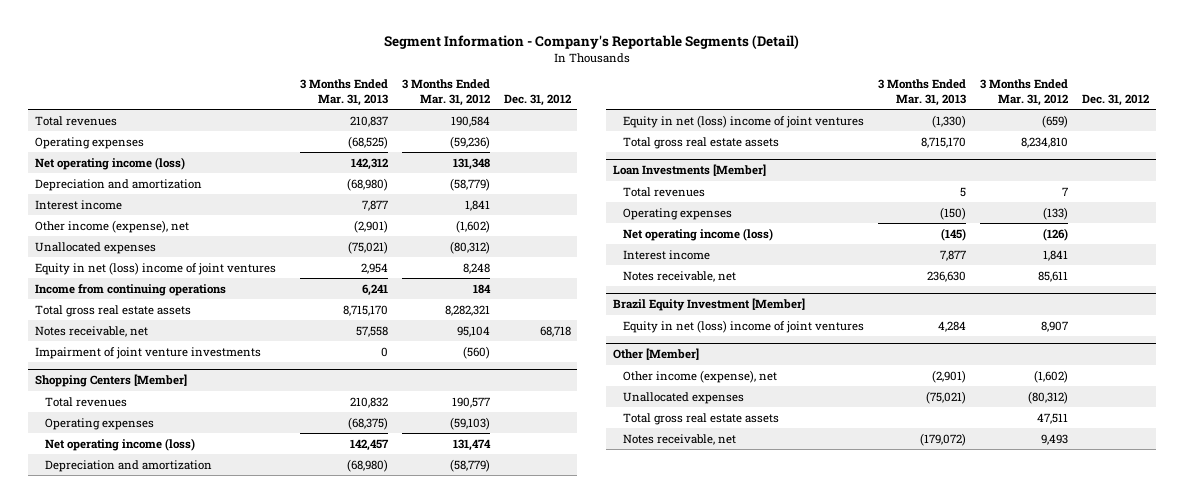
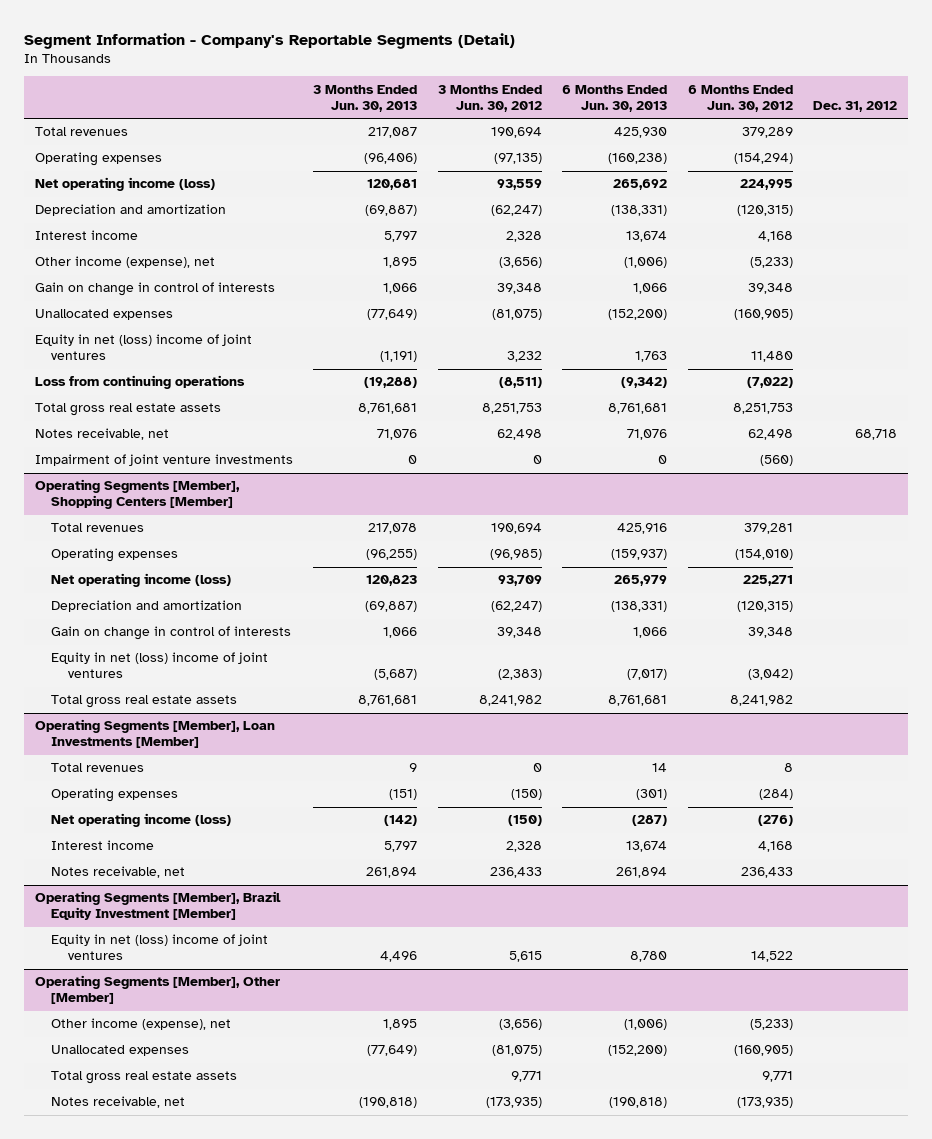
[299,79,388,106] 3 Months Ended Mar. 31, 2013 -> none
[401,79,490,106] 3 Months Ended Mar. 31, 2012 -> none
none -> [313,84,418,112] 3 Months Ended Jun. 30, 2013
none -> [437,84,542,112] 3 Months Ended Jun. 30, 2012
none -> [562,84,668,112] 6 Months Ended Jun. 30, 2013
none -> [687,84,793,112] 6 Months Ended Jun. 30, 2012
none -> [34,282,275,297] Gain on change in control of interests
[35,283,227,296] Income from continuing operations -> [34,375,245,390] Loss from continuing operations
[35,373,188,387] Shopping Centers [Member] -> [34,479,240,510] Operating Segments [Member], Shopping Centers [Member]
none -> [51,626,292,641] Gain on change in control of interests
[613,163,767,176] Loan Investments [Member] -> [34,719,275,749] Operating Segments [Member], Loan Investments [Member]
[613,297,806,311] Brazil Equity Investment [Member] -> [34,891,281,921] Operating Segments [Member], Brazil Equity Investment [Member]
[613,347,700,360] Other [Member] -> [34,975,280,1005] Operating Segments [Member], Other [Member]

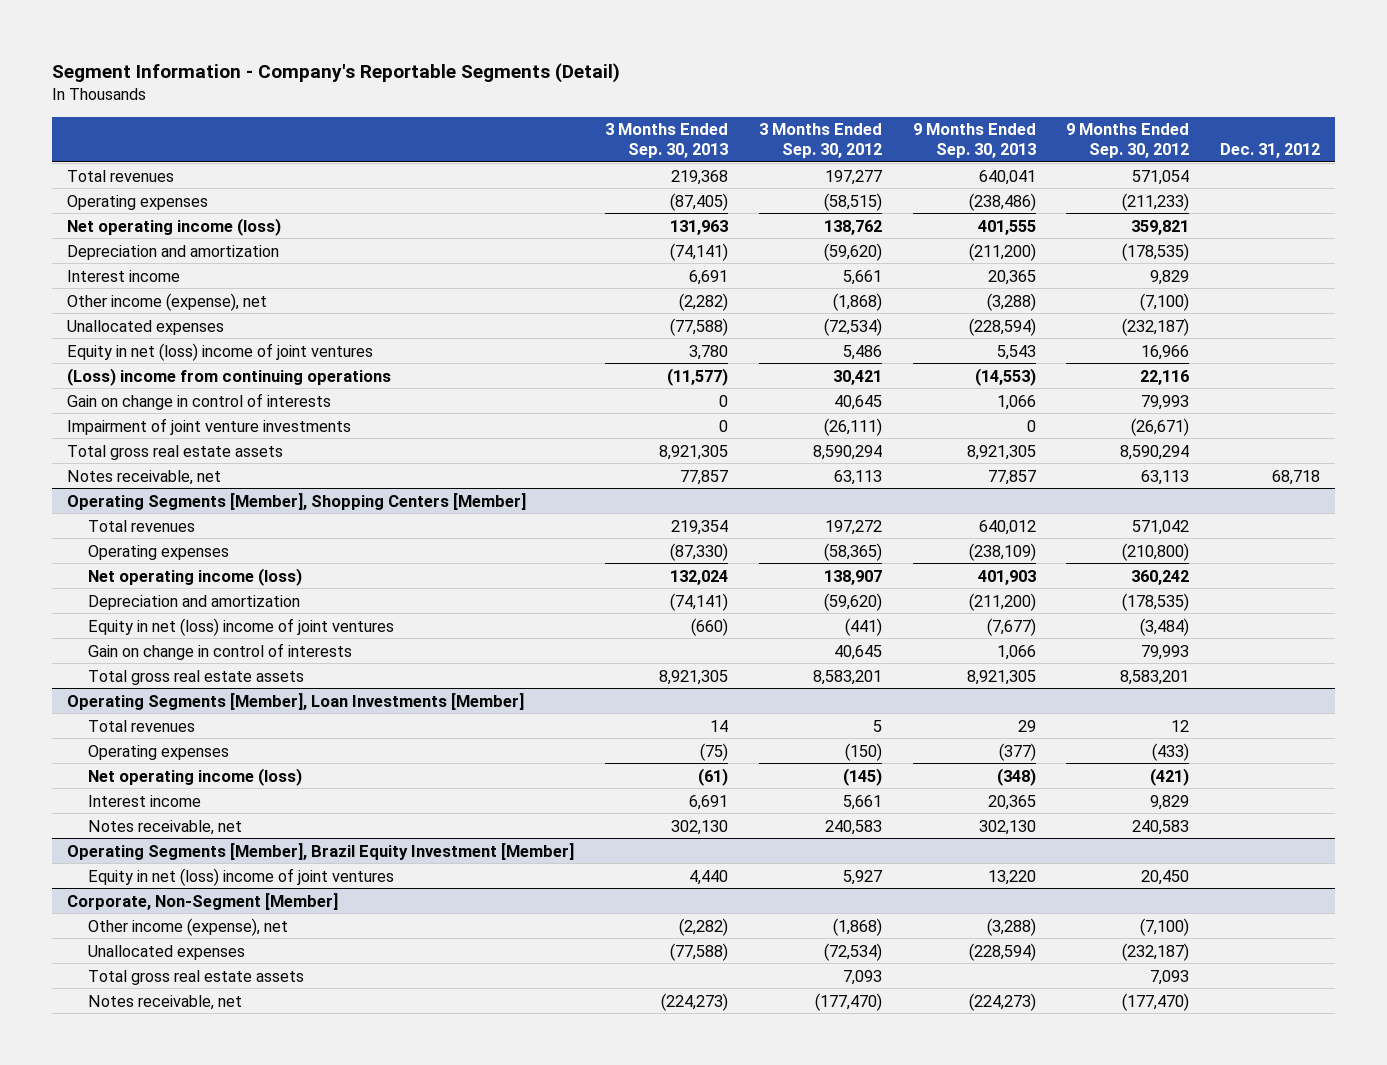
[313,84,418,112] 3 Months Ended Jun. 30, 2013 -> none
[437,84,542,112] 3 Months Ended Jun. 30, 2012 -> none
[562,84,668,112] 6 Months Ended Jun. 30, 2013 -> none
[687,84,793,112] 6 Months Ended Jun. 30, 2012 -> none
none -> [605,123,729,159] 3 Months Ended Sep. 30, 2013
none -> [758,123,882,159] 3 Months Ended Sep. 30, 2012
none -> [912,123,1036,159] 9 Months Ended Sep. 30, 2013
none -> [1066,123,1190,159] 9 Months Ended Sep. 30, 2012
[34,375,245,390] Loss from continuing operations -> [67,367,392,386] (Loss) income from continuing operations
[34,282,275,297] Gain on change in control of interests -> [67,392,332,410] Gain on change in control of interests
[34,454,293,467] Impairment of joint venture investments -> [67,417,352,435] Impairment of joint venture investments
[51,626,292,641] Gain on change in control of interests -> [87,642,352,660] Gain on change in control of interests
[34,975,280,1005] Operating Segments [Member], Other [Member] -> none
[51,1018,232,1031] Other income (expense), net -> none
[51,1045,190,1057] Unallocated expenses -> none
[51,1071,238,1085] Total gross real estate assets -> none
[51,1096,186,1109] Notes receivable, net -> none
none -> [67,892,339,910] Corporate, Non-Segment [Member]
none -> [87,917,288,936] Other income (expense), net
none -> [87,944,245,960] Unallocated expenses
none -> [87,969,304,985] Total gross real estate assets
none -> [87,994,242,1010] Notes receivable, net

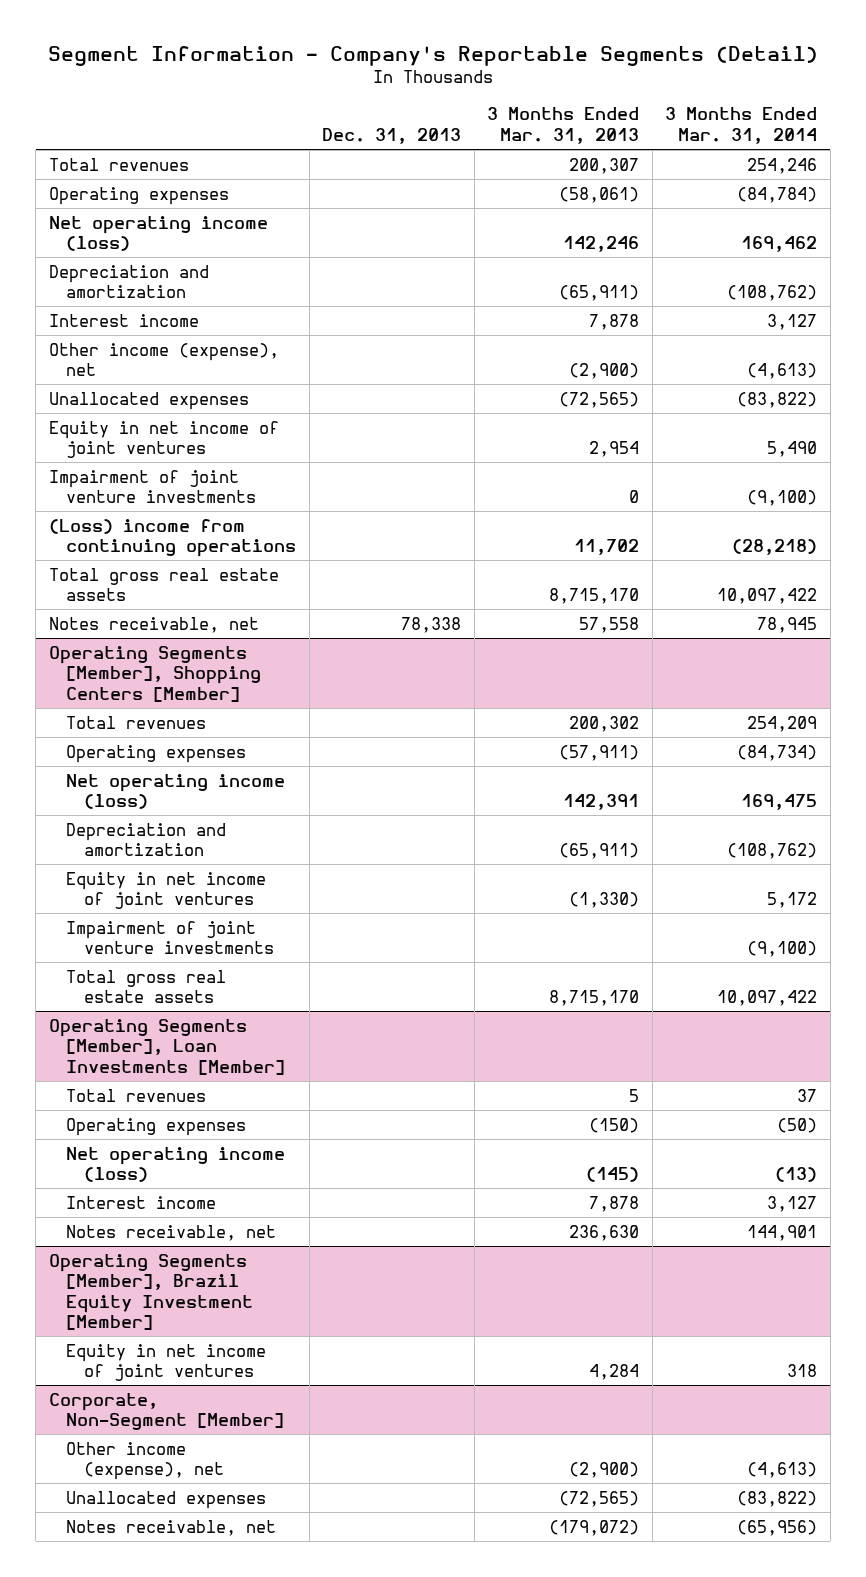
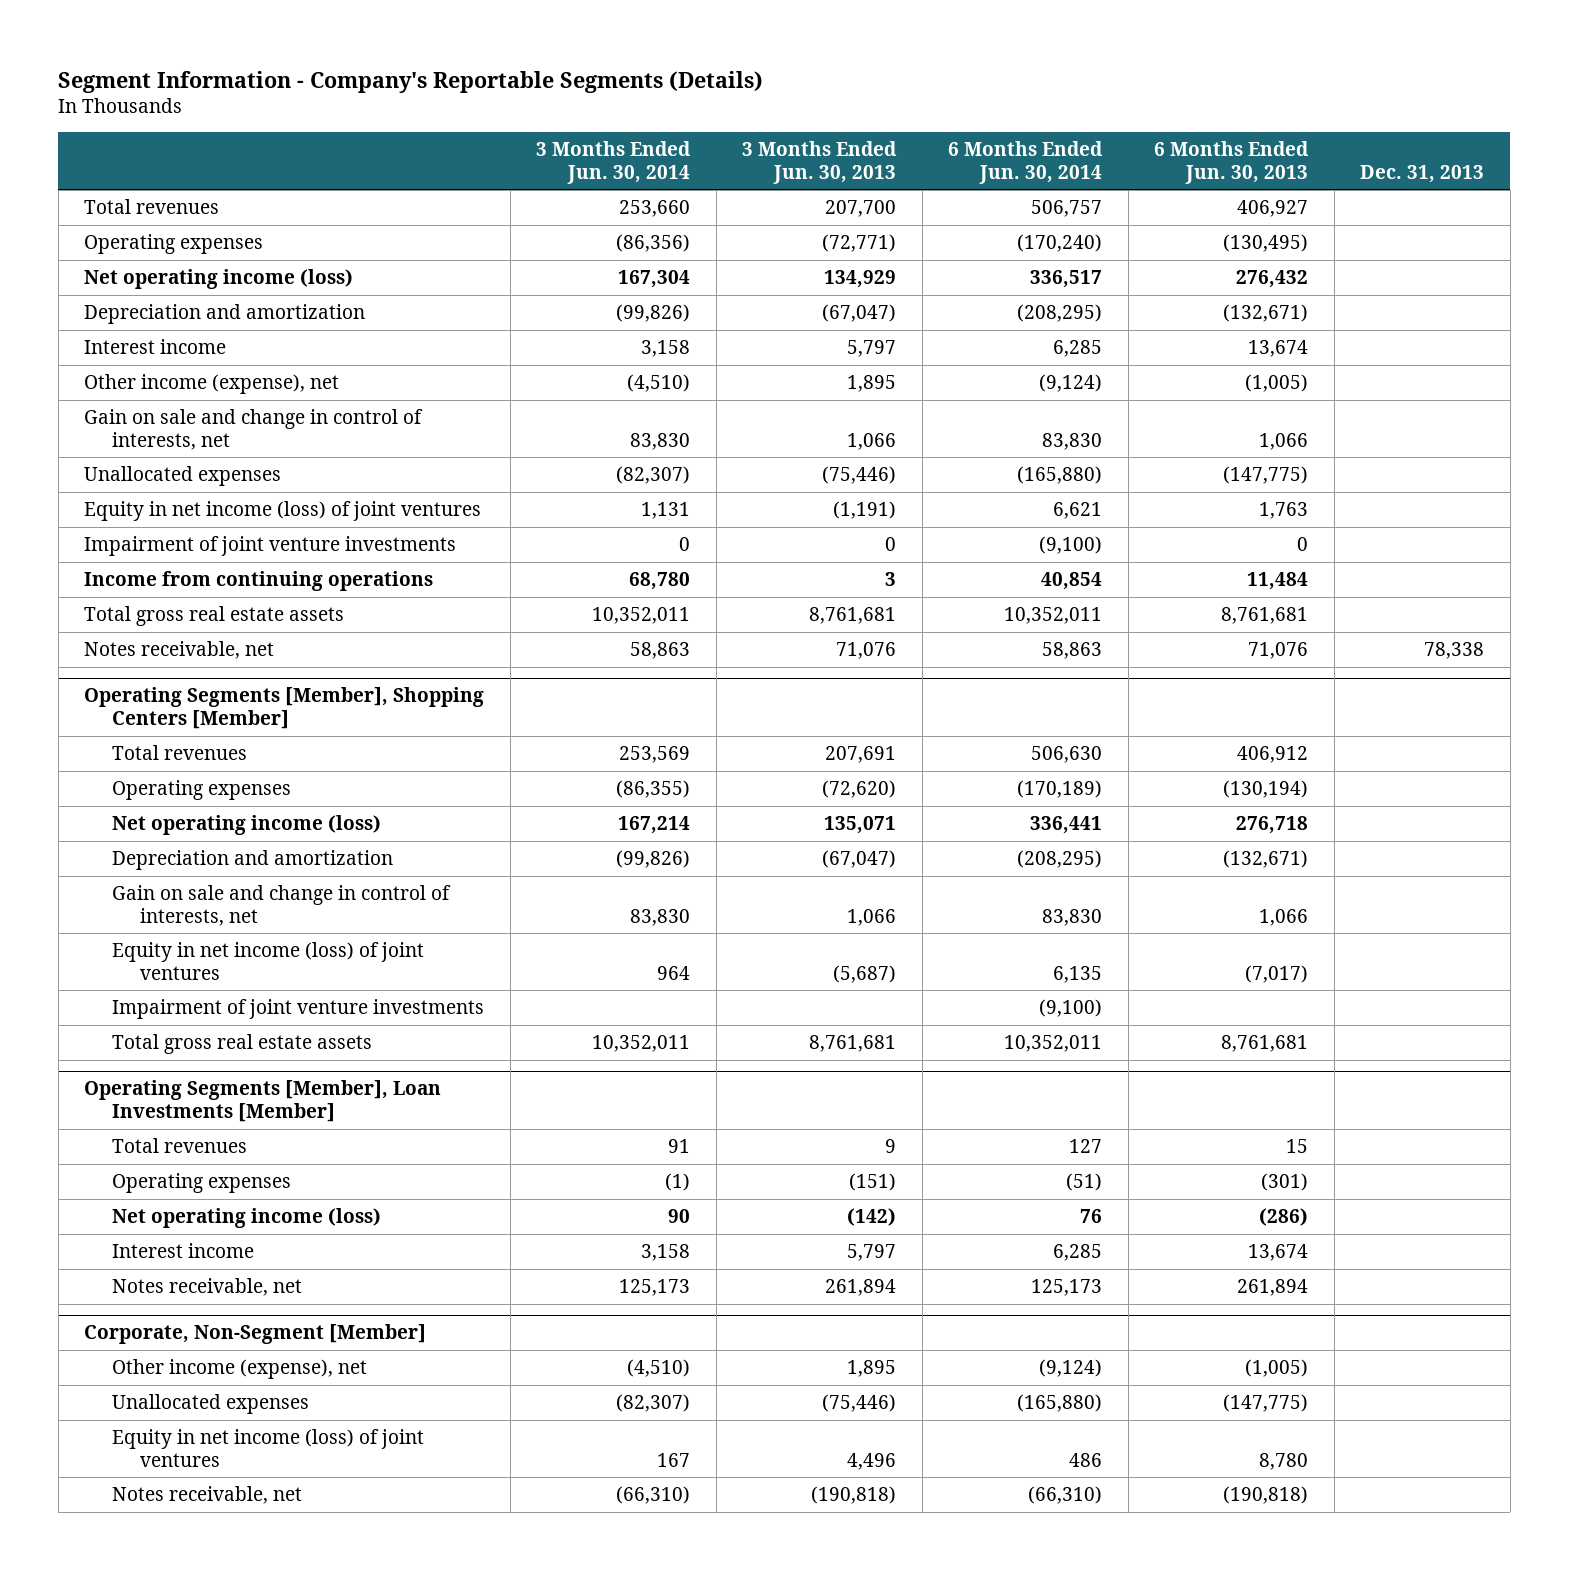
[47,46,818,67] Segment Information - Company's Reportable Segments (Detail) -> [58,70,764,93] Segment Information - Company's Reportable Segments (Details)
[487,107,640,144] 3 Months Ended Mar. 31, 2013 -> none
[665,107,818,144] 3 Months Ended Mar. 31, 2014 -> none
none -> [536,141,692,184] 3 Months Ended Jun. 30, 2014
none -> [742,141,898,184] 3 Months Ended Jun. 30, 2013
none -> [948,141,1104,184] 6 Months Ended Jun. 30, 2014
none -> [1154,141,1310,184] 6 Months Ended Jun. 30, 2013
none -> [84,409,424,450] Gain on sale and change in control of interests, net
[48,420,279,459] Equity in net income of joint ventures -> [84,501,482,522] Equity in net income (loss) of joint ventures
[48,518,297,558] (Loss) income from continuing operations -> [84,571,434,592] Income from continuing operations
none -> [112,885,452,926] Gain on sale and change in control of interests, net
[66,871,267,910] Equity in net income of joint ventures -> [112,942,425,980] Equity in net income (loss) of joint ventures
[48,1253,254,1331] Operating Segments [Member], Brazil Equity Investment [Member] -> none
[66,1343,267,1382] Equity in net income of joint ventures -> none
none -> [112,1429,425,1467] Equity in net income (loss) of joint ventures

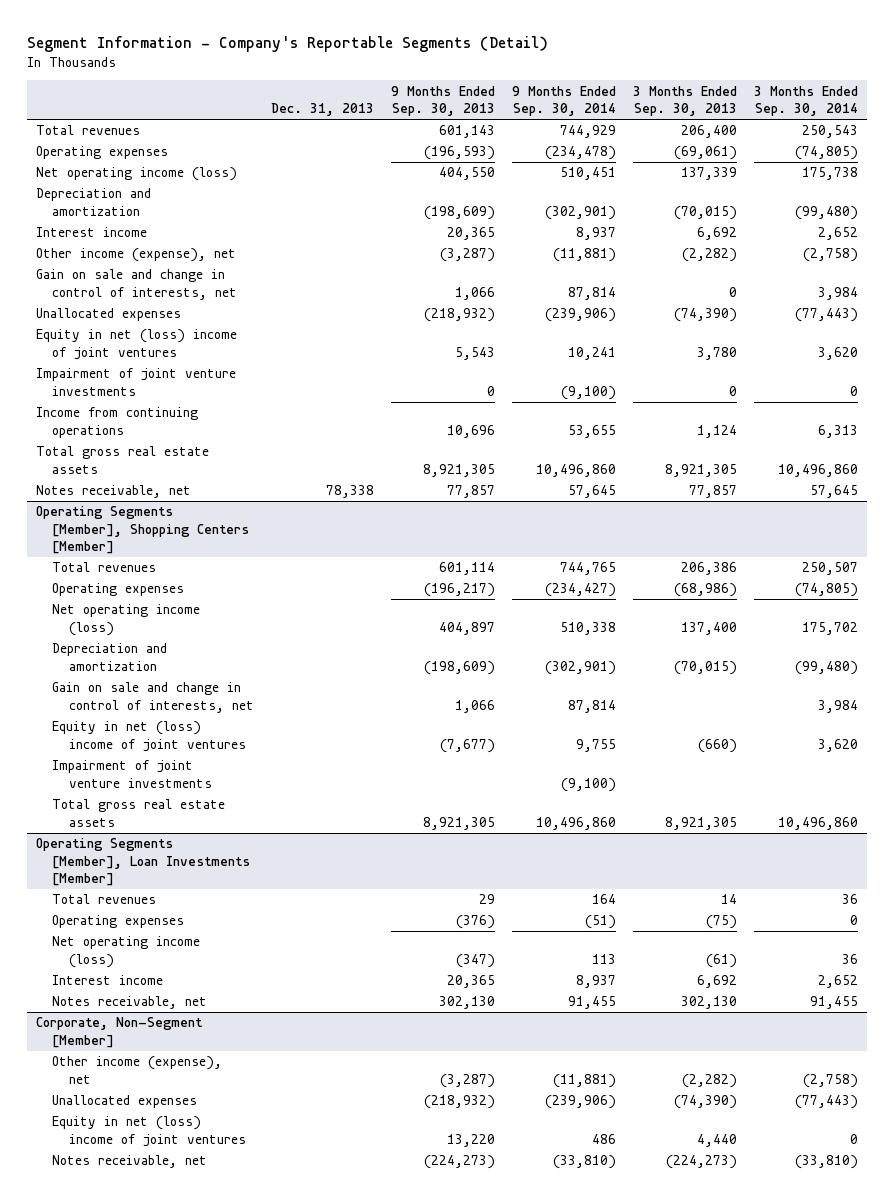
[58,70,764,93] Segment Information - Company's Reportable Segments (Details) -> [27,36,549,53] Segment Information - Company's Reportable Segments (Detail)
[536,141,692,184] 3 Months Ended Jun. 30, 2014 -> none
[742,141,898,184] 3 Months Ended Jun. 30, 2013 -> none
[948,141,1104,184] 6 Months Ended Jun. 30, 2014 -> none
[1154,141,1310,184] 6 Months Ended Jun. 30, 2013 -> none
none -> [390,85,495,117] 9 Months Ended Sep. 30, 2013
none -> [511,85,616,117] 9 Months Ended Sep. 30, 2014
none -> [632,85,737,117] 3 Months Ended Sep. 30, 2013
none -> [754,85,859,117] 3 Months Ended Sep. 30, 2014
[84,501,482,522] Equity in net income (loss) of joint ventures -> [35,329,237,360] Equity in net (loss) income of joint ventures
[112,942,425,980] Equity in net income (loss) of joint ventures -> [52,721,246,752] Equity in net (loss) income of joint ventures
[112,1429,425,1467] Equity in net income (loss) of joint ventures -> [52,1116,246,1147] Equity in net (loss) income of joint ventures

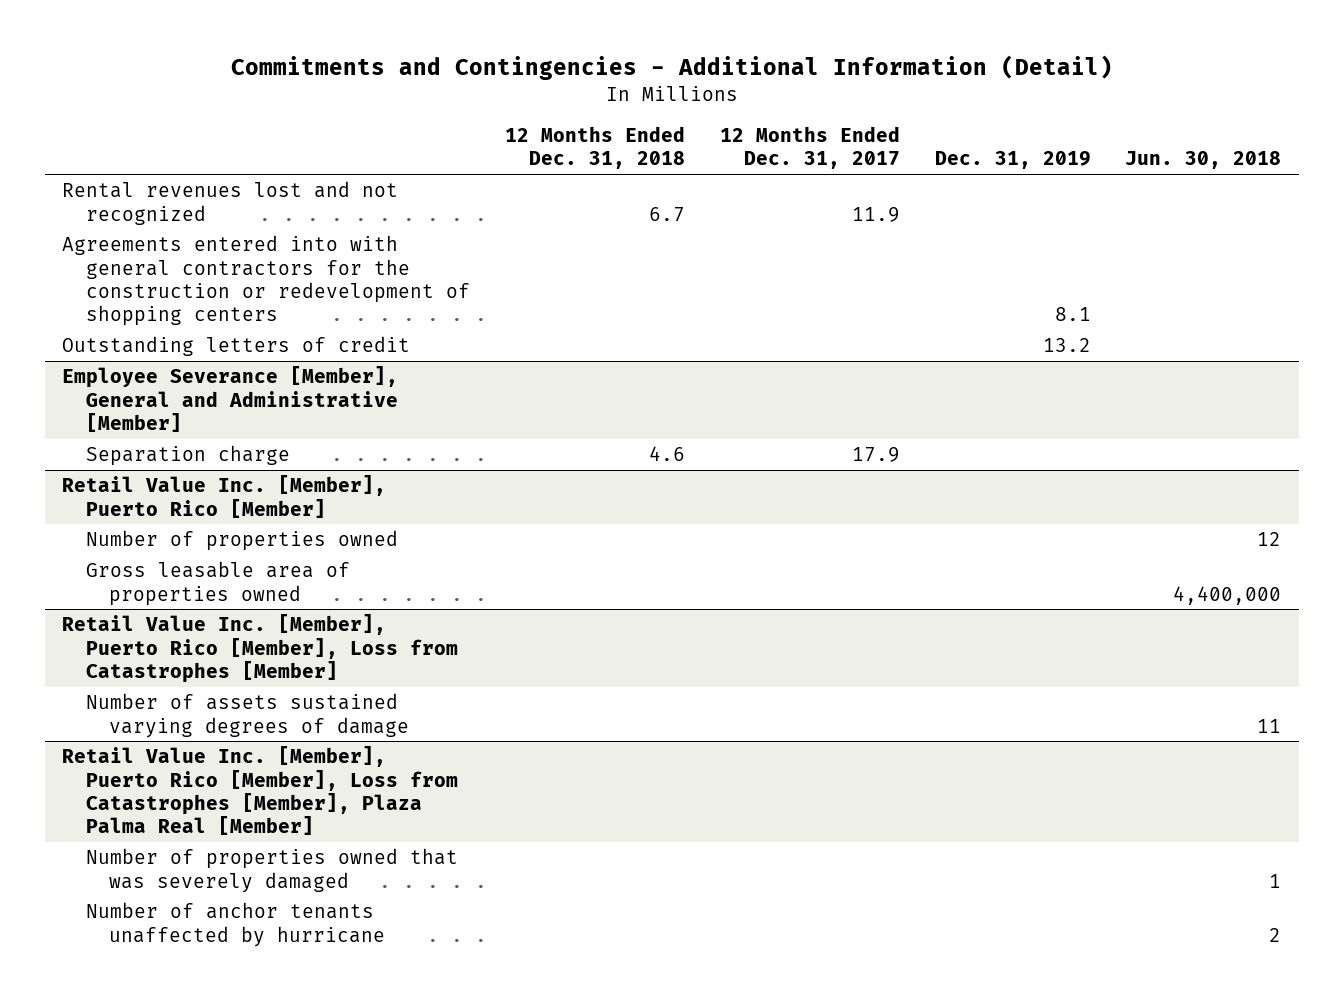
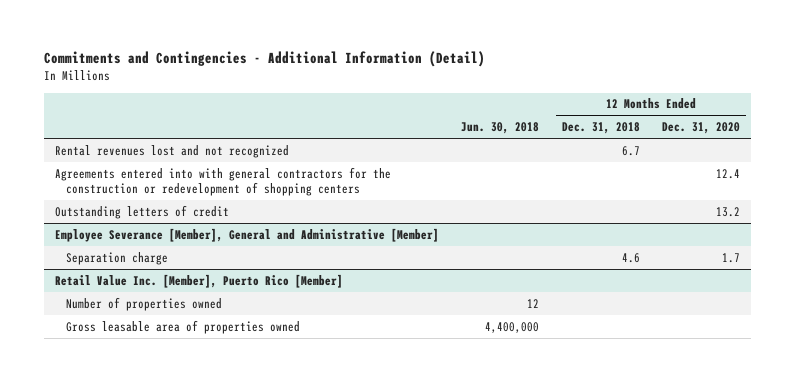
[719,126,900,170] 12 Months Ended Dec. 31, 2017 -> none
[934,151,1091,170] Dec. 31, 2019 -> none
none -> [662,122,741,135] Dec. 31, 2020
[62,614,458,683] Retail Value Inc. [Member], Puerto Rico [Member], Loss from Catastrophes [Member] -> none
[85,693,410,738] Number of assets sustained varying degrees of damage -> none
[62,746,458,836] Retail Value Inc. [Member], Puerto Rico [Member], Loss from Catastrophes [Member], Plaza Palma Real [Member] -> none
[85,848,458,893] Number of properties owned that was severely damaged -> none
[85,902,386,947] Number of anchor tenants unaffected by hurricane -> none

